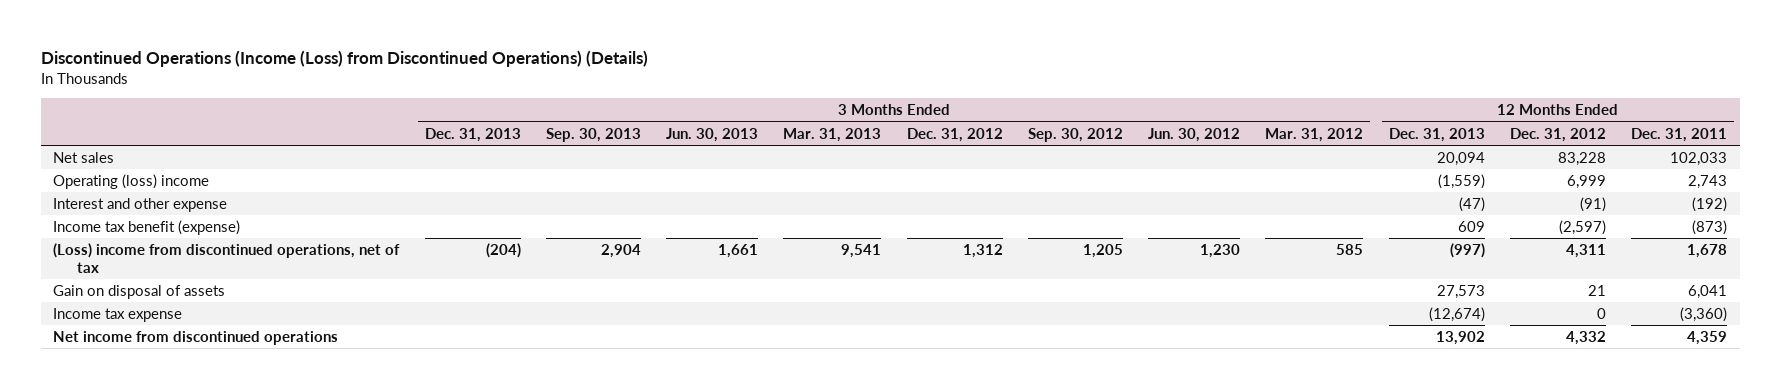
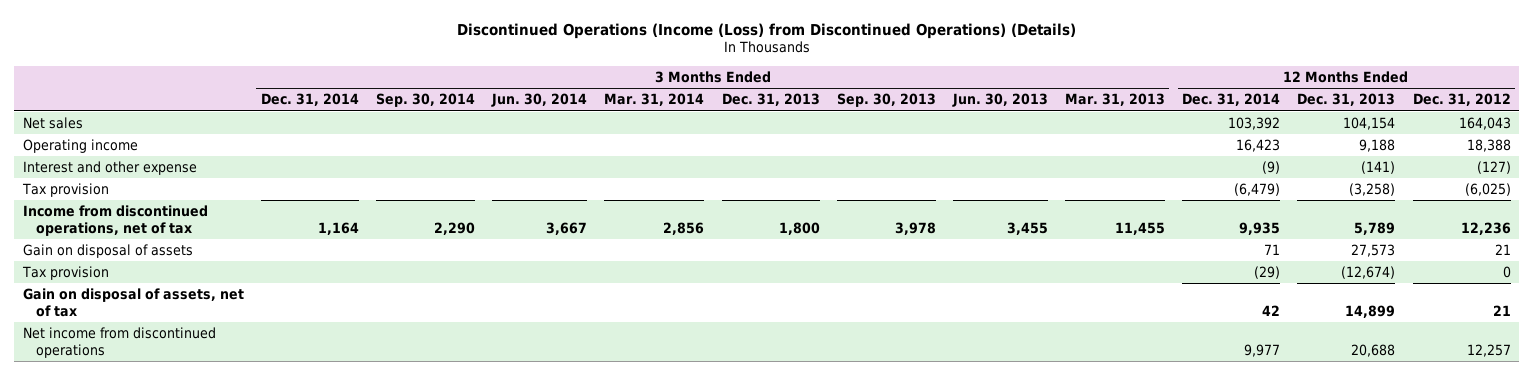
[906,127,1003,142] Dec. 31, 2012 -> none
[1027,127,1123,142] Sep. 30, 2012 -> none
[1148,127,1241,142] Jun. 30, 2012 -> none
[1265,127,1364,142] Mar. 31, 2012 -> none
[1631,127,1728,142] Dec. 31, 2011 -> none
none -> [260,93,359,107] Dec. 31, 2014
none -> [375,93,475,108] Sep. 30, 2014
none -> [491,93,588,108] Jun. 30, 2014
none -> [604,93,705,107] Mar. 31, 2014
none -> [1182,93,1281,107] Dec. 31, 2014
[1436,152,1485,167] 20,094 -> [1343,117,1396,131] 104,154
[1557,152,1606,167] 83,228 -> [1458,117,1511,131] 164,043
[53,174,210,190] Operating (loss) income -> [22,139,138,154] Operating income
[1437,174,1485,190] (1,559) -> [1359,139,1396,153] 9,188
[1566,175,1606,190] 6,999 -> [1466,139,1511,153] 18,388
[1458,197,1485,213] (47) -> [1361,161,1396,175] (141)
[1579,197,1606,213] (91) -> [1476,161,1511,175] (127)
[53,220,241,236] Income tax benefit (expense) -> [21,183,109,198] Tax provision
[1457,221,1485,233] 609 -> [1349,183,1396,197] (3,258)
[1558,220,1606,236] (2,597) -> [1464,183,1511,197] (6,025)
[53,243,401,273] (Loss) income from discontinued operations, net of tax -> [22,205,208,236] Income from discontinued operations, net of tax
[485,243,521,259] (204) -> [778,221,820,235] 1,800
[600,244,641,259] 2,904 -> [894,221,936,235] 3,978
[718,244,759,259] 1,661 -> [1006,221,1048,235] 3,455
[841,244,882,259] 9,541 -> [1115,221,1166,235] 11,455
[1449,243,1485,259] (997) -> [1354,221,1396,235] 5,789
[1565,244,1606,259] 4,311 -> [1460,221,1511,235] 12,236
[53,308,183,323] Income tax expense -> [21,266,109,281] Tax provision
none -> [22,288,244,317] Gain on disposal of assets, net of tax
[1435,331,1485,346] 13,902 -> [1351,343,1396,357] 20,688
[1565,331,1606,346] 4,332 -> [1466,343,1511,357] 12,257

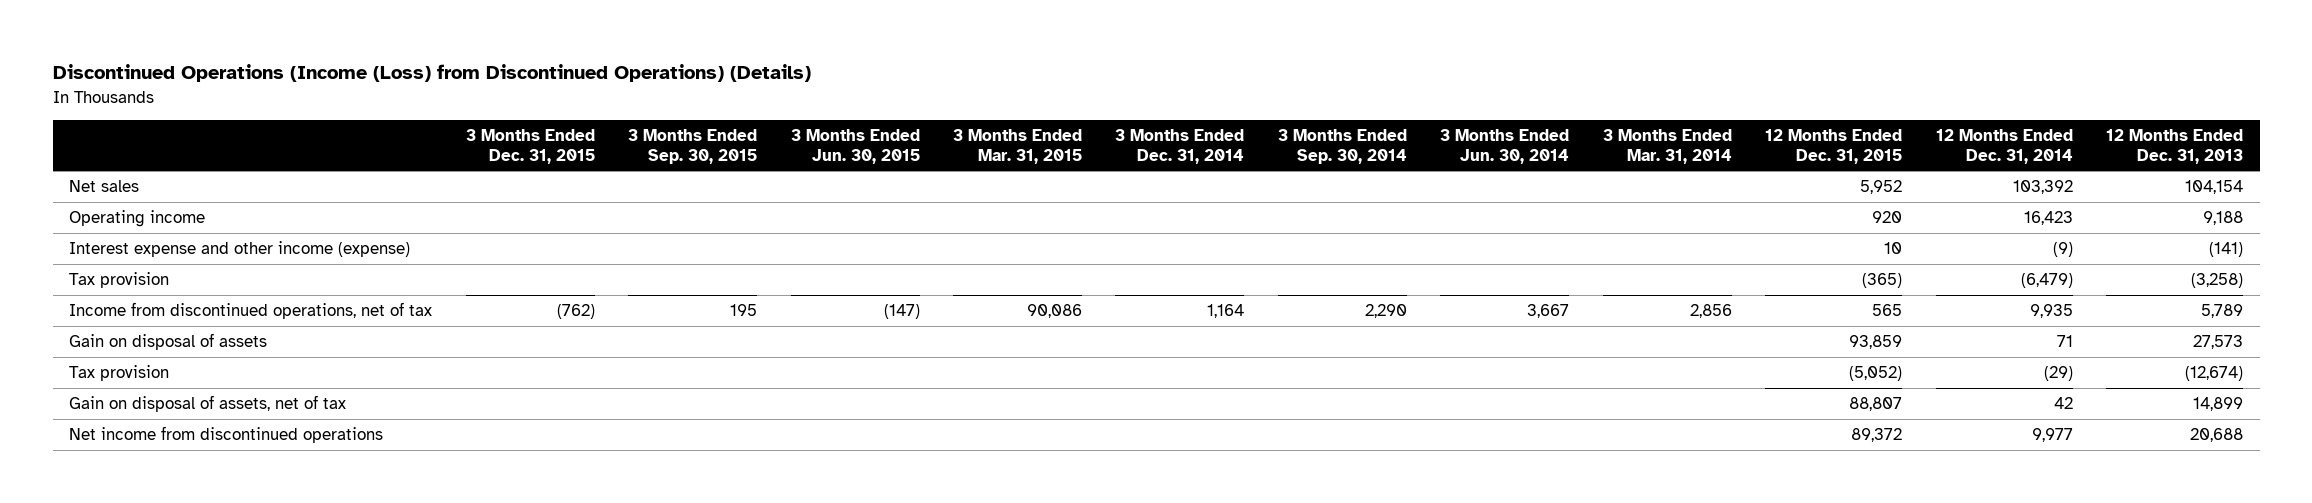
[721,93,820,107] Dec. 31, 2013 -> none
[836,93,936,108] Sep. 30, 2013 -> none
[951,93,1048,108] Jun. 30, 2013 -> none
[1065,93,1166,107] Mar. 31, 2013 -> none
[1412,93,1511,107] Dec. 31, 2012 -> none
none -> [465,128,595,164] 3 Months Ended Dec. 31, 2015
none -> [628,128,758,164] 3 Months Ended Sep. 30, 2015
none -> [790,128,920,164] 3 Months Ended Jun. 30, 2015
none -> [953,128,1083,164] 3 Months Ended Mar. 31, 2015
none -> [1765,128,1903,164] 12 Months Ended Dec. 31, 2015
[22,161,197,176] Interest and other expense -> [69,241,411,258] Interest expense and other income (expense)

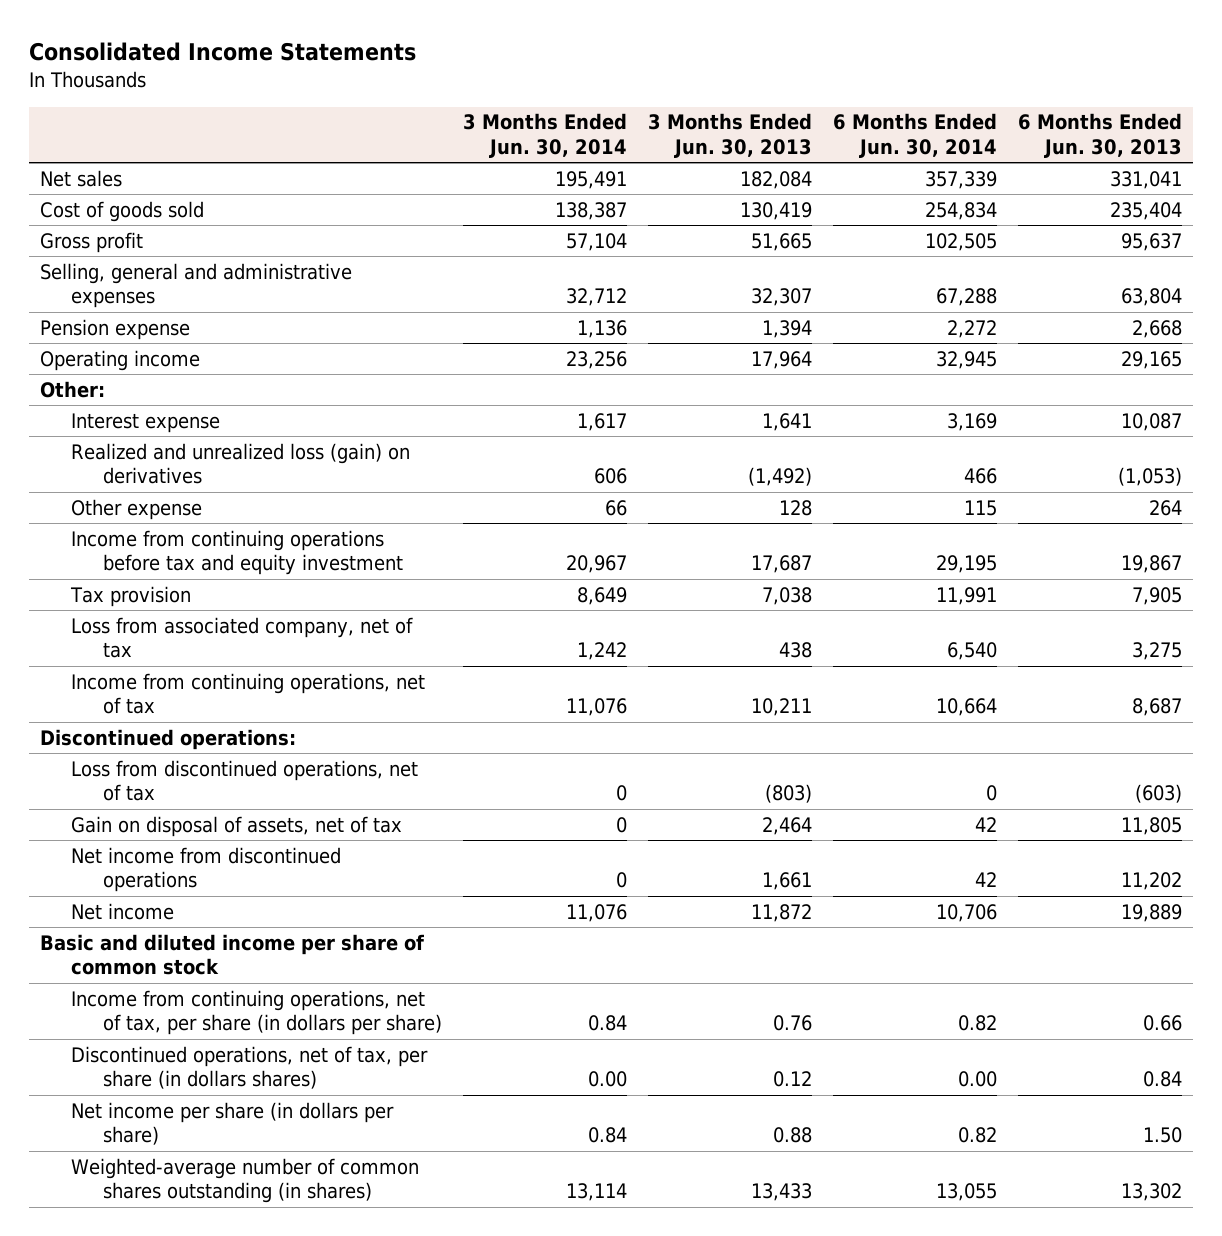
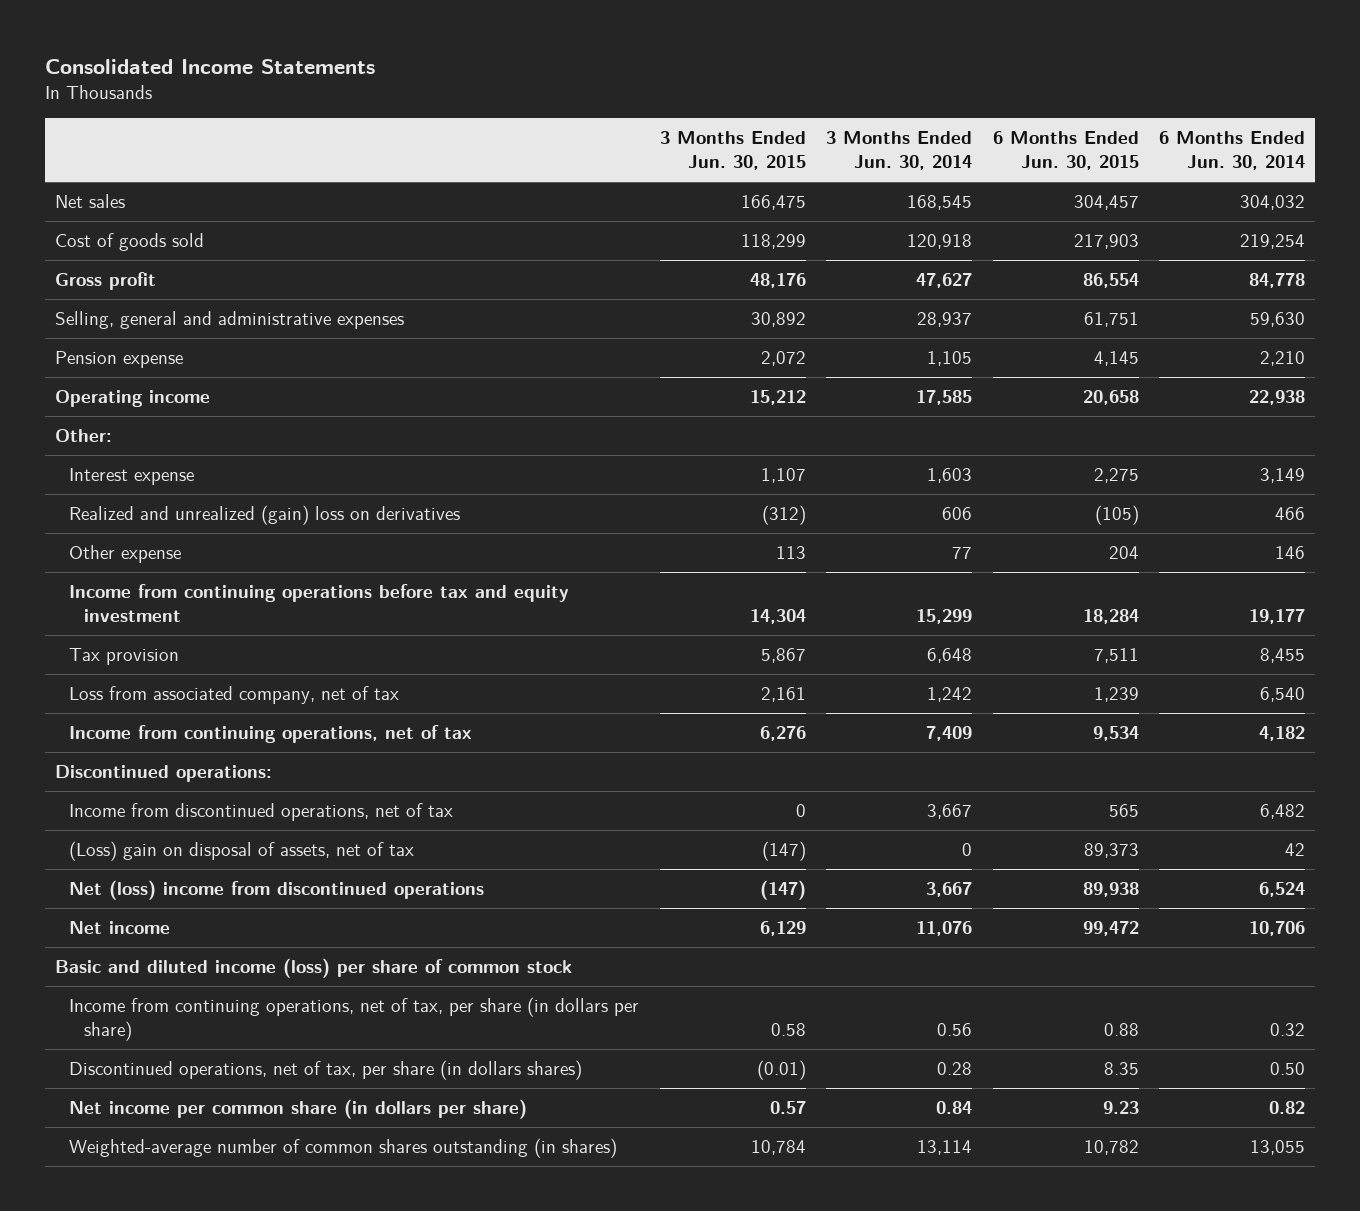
[648,113,813,159] 3 Months Ended Jun. 30, 2013 -> none
[1018,113,1183,159] 6 Months Ended Jun. 30, 2013 -> none
none -> [659,130,806,171] 3 Months Ended Jun. 30, 2015
none -> [992,130,1139,171] 6 Months Ended Jun. 30, 2015
[555,170,628,189] 195,491 -> [907,195,973,211] 168,545
[925,170,998,189] 357,339 -> [1239,195,1305,211] 304,032
[555,201,628,220] 138,387 -> [907,234,973,250] 120,918
[925,201,998,220] 254,834 -> [1239,234,1305,250] 219,254
[566,232,628,251] 57,104 -> [916,273,973,289] 47,627
[925,232,998,251] 102,505 -> [1248,273,1305,289] 84,778
[566,288,628,307] 32,712 -> [917,312,973,328] 28,937
[936,288,998,307] 67,288 -> [1249,312,1305,328] 59,630
[577,319,628,338] 1,136 -> [927,351,973,367] 1,105
[947,319,998,338] 2,272 -> [1259,351,1305,367] 2,210
[566,350,628,369] 23,256 -> [916,390,973,406] 17,585
[936,350,998,369] 32,945 -> [1248,390,1305,406] 22,938
[577,412,628,431] 1,617 -> [927,468,973,484] 1,603
[947,412,998,431] 3,169 -> [1259,468,1305,484] 3,149
[71,442,411,485] Realized and unrealized loss (gain) on derivatives -> [69,505,461,526] Realized and unrealized (gain) loss on derivatives
[605,499,628,516] 66 -> [952,547,973,560] 77
[964,499,998,516] 115 -> [1274,546,1305,560] 146
[566,555,628,574] 20,967 -> [916,609,973,625] 15,299
[936,555,998,574] 29,195 -> [1248,609,1305,625] 19,177
[577,586,628,605] 8,649 -> [927,648,973,664] 6,648
[936,586,998,605] 11,991 -> [1259,648,1305,664] 8,455
[566,698,628,717] 11,076 -> [926,726,973,742] 7,409
[936,698,998,717] 10,664 -> [1258,726,1305,742] 4,182
[71,759,419,802] Loss from discontinued operations, net of tax -> [69,803,454,822] Income from discontinued operations, net of tax
[616,785,628,802] 0 -> [927,804,973,820] 3,667
[986,785,998,802] 0 -> [1259,804,1305,820] 6,482
[71,815,403,837] Gain on disposal of assets, net of tax -> [69,841,415,862] (Loss) gain on disposal of assets, net of tax
[71,846,342,893] Net income from discontinued operations -> [69,880,485,901] Net (loss) income from discontinued operations
[616,872,628,889] 0 -> [926,882,973,898] 3,667
[975,872,998,888] 42 -> [1258,882,1305,898] 6,524
[39,933,424,976] Basic and diluted income per share of common stock -> [54,958,572,979] Basic and diluted income (loss) per share of common stock
[588,1015,628,1032] 0.84 -> [937,1023,973,1037] 0.56
[958,1015,998,1032] 0.82 -> [1269,1023,1305,1037] 0.32
[588,1071,628,1088] 0.00 -> [937,1062,973,1076] 0.28
[958,1071,998,1088] 0.00 -> [1269,1062,1305,1076] 0.50
[71,1101,395,1146] Net income per share (in dollars per share) -> [69,1099,528,1120] Net income per common share (in dollars per share)

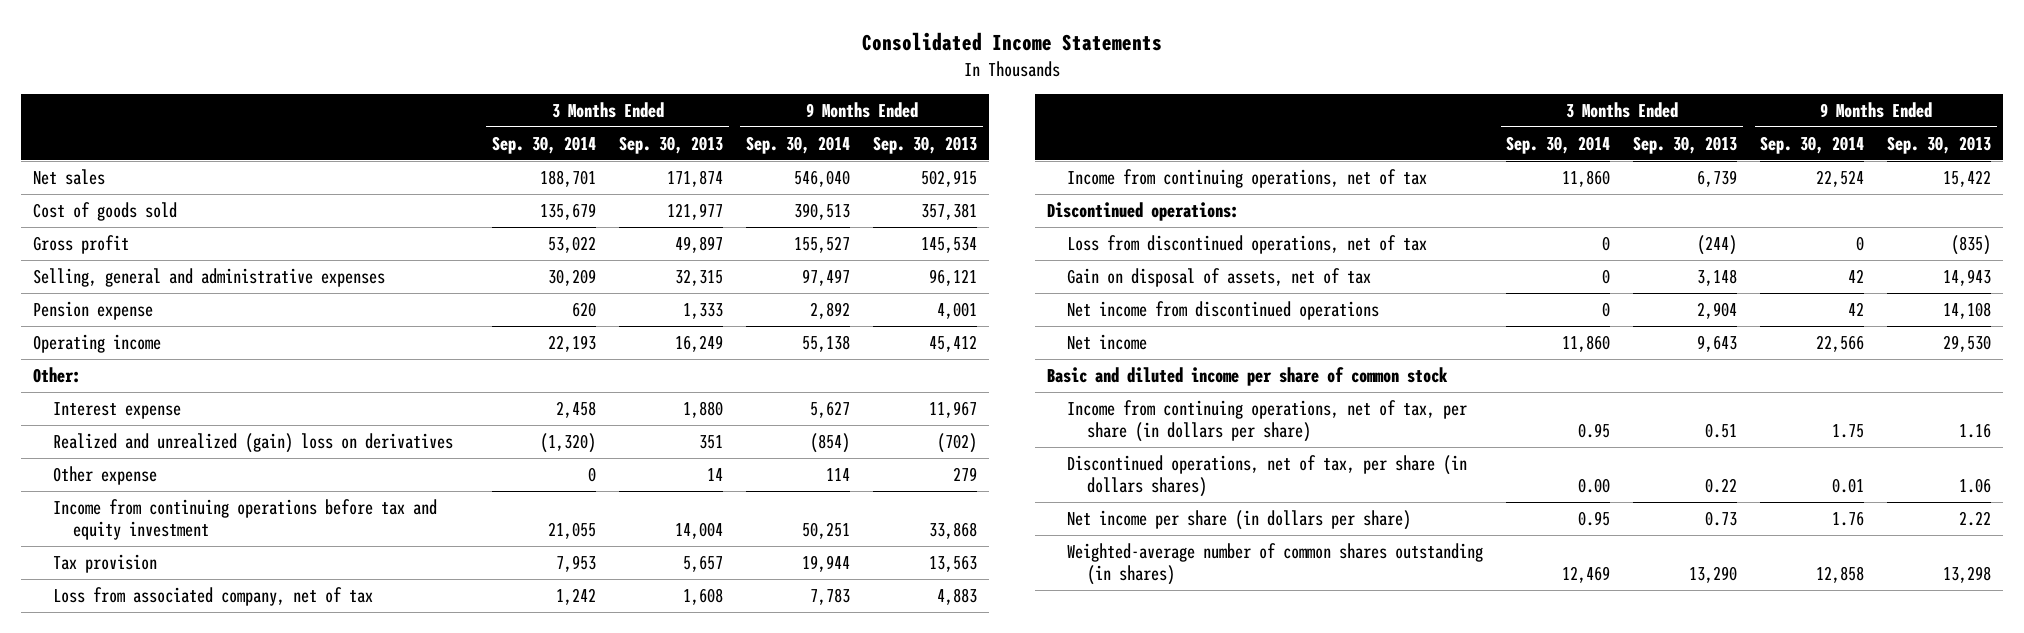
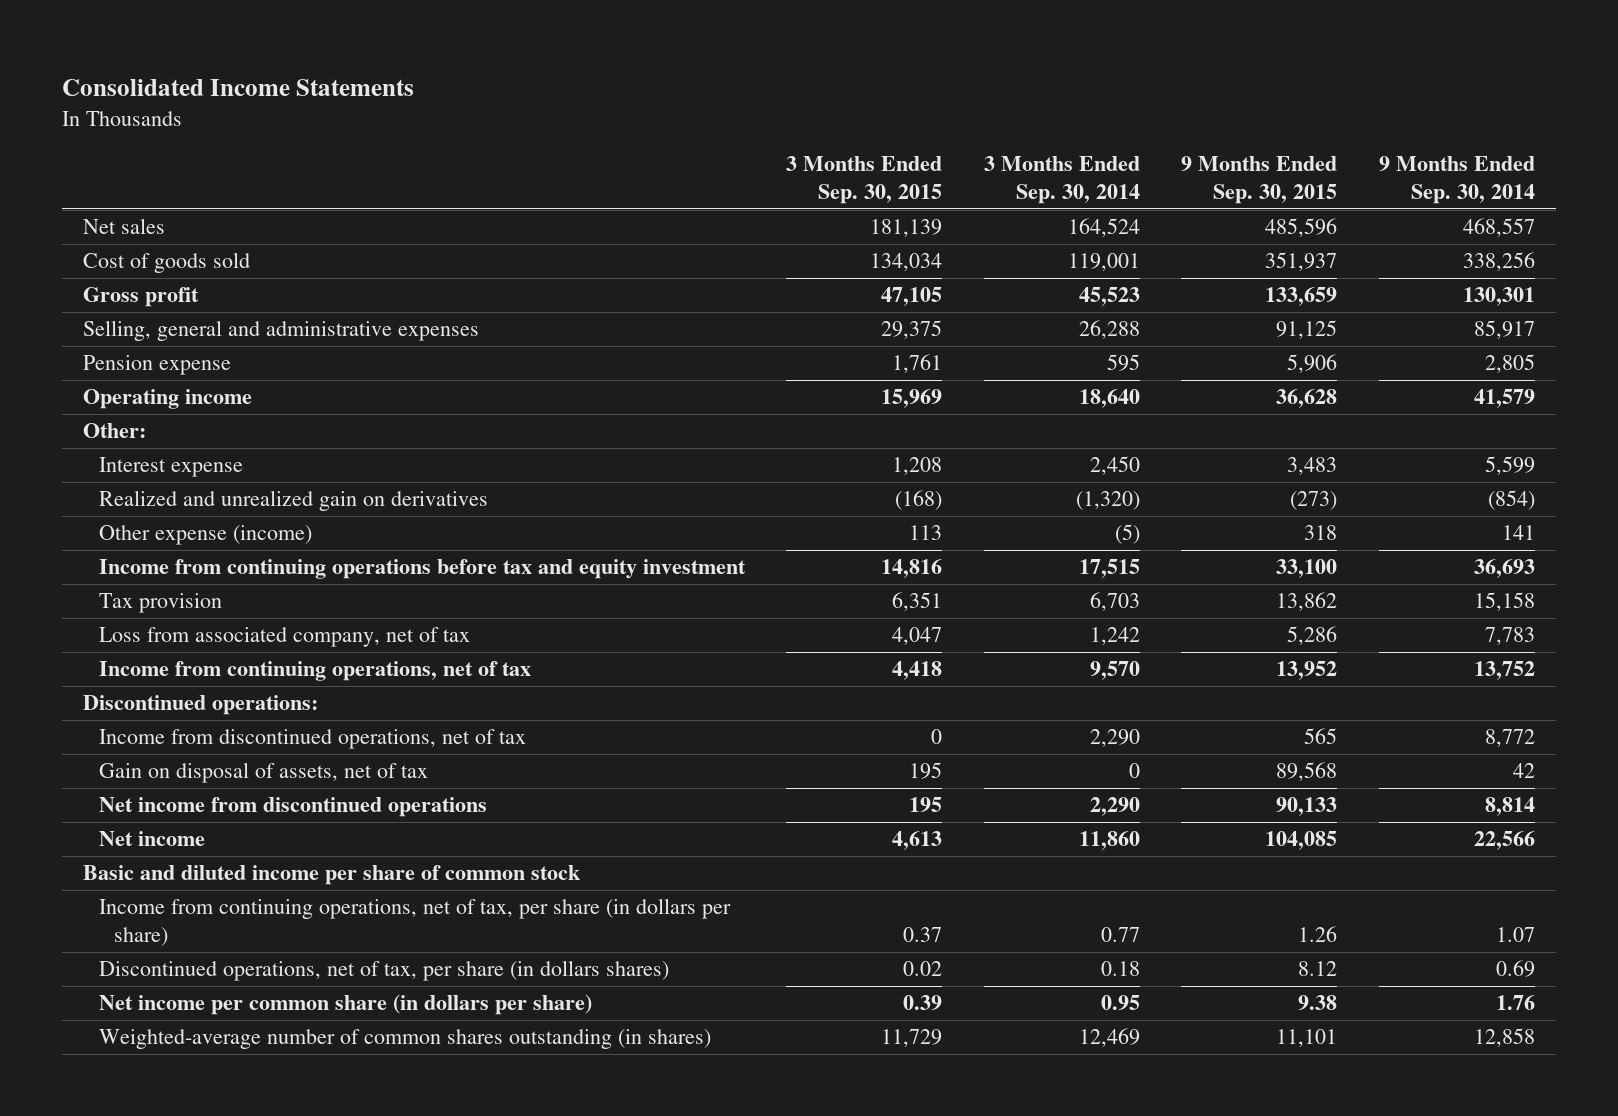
[619,135,724,154] Sep. 30, 2013 -> none
[873,135,978,154] Sep. 30, 2013 -> none
none -> [786,156,943,205] 3 Months Ended Sep. 30, 2015
none -> [1181,156,1338,205] 9 Months Ended Sep. 30, 2015
[540,169,597,187] 188,701 -> [1067,217,1140,237] 164,524
[794,169,851,187] 546,040 -> [1463,217,1536,237] 468,557
[540,202,597,220] 135,679 -> [1067,252,1140,271] 119,001
[794,202,851,220] 390,513 -> [1463,251,1536,271] 338,256
[548,235,597,253] 53,022 -> [1078,286,1140,306] 45,523
[794,235,851,253] 155,527 -> [1463,286,1536,306] 130,301
[548,268,597,286] 30,209 -> [1078,319,1140,339] 26,288
[802,268,851,286] 97,497 -> [1474,319,1536,339] 85,917
[572,301,597,317] 620 -> [1106,353,1140,371] 595
[810,301,851,319] 2,892 -> [1485,353,1536,373] 2,805
[548,334,597,352] 22,193 -> [1078,388,1140,408] 18,640
[802,334,851,352] 55,138 -> [1474,388,1536,408] 41,579
[556,400,597,418] 2,458 -> [1089,455,1140,475] 2,450
[810,400,851,418] 5,627 -> [1485,455,1536,475] 5,599
[53,432,454,453] Realized and unrealized (gain) loss on derivatives -> [98,489,488,511] Realized and unrealized gain on derivatives
[53,465,158,485] Other expense -> [98,524,312,545] Other expense (income)
[588,466,597,482] 0 -> [1114,523,1140,544] (5)
[826,467,851,481] 114 -> [1502,524,1536,540] 141
[548,522,597,540] 21,055 -> [1078,558,1140,578] 17,515
[802,522,851,540] 50,251 -> [1474,558,1536,578] 36,693
[556,554,597,572] 7,953 -> [1089,591,1140,611] 6,703
[802,554,851,572] 19,944 -> [1474,591,1536,611] 15,158
[1562,169,1611,187] 11,860 -> [1089,660,1140,680] 9,570
[1816,169,1865,187] 22,524 -> [1474,660,1536,680] 13,752
[1067,234,1428,254] Loss from discontinued operations, net of tax -> [98,728,526,749] Income from discontinued operations, net of tax
[1602,235,1611,251] 0 -> [1089,728,1140,747] 2,290
[1856,235,1865,251] 0 -> [1485,728,1536,747] 8,772
[1602,301,1611,317] 0 -> [1089,796,1140,816] 2,290
[1848,301,1865,316] 42 -> [1485,796,1536,816] 8,814
[1578,423,1611,439] 0.95 -> [1100,926,1140,942] 0.77
[1832,424,1865,439] 1.75 -> [1496,926,1536,942] 1.07
[1578,478,1611,494] 0.00 -> [1100,960,1140,976] 0.18
[1832,478,1865,494] 0.01 -> [1496,959,1536,977] 0.69
[1067,509,1412,530] Net income per share (in dollars per share) -> [98,993,592,1015] Net income per common share (in dollars per share)

